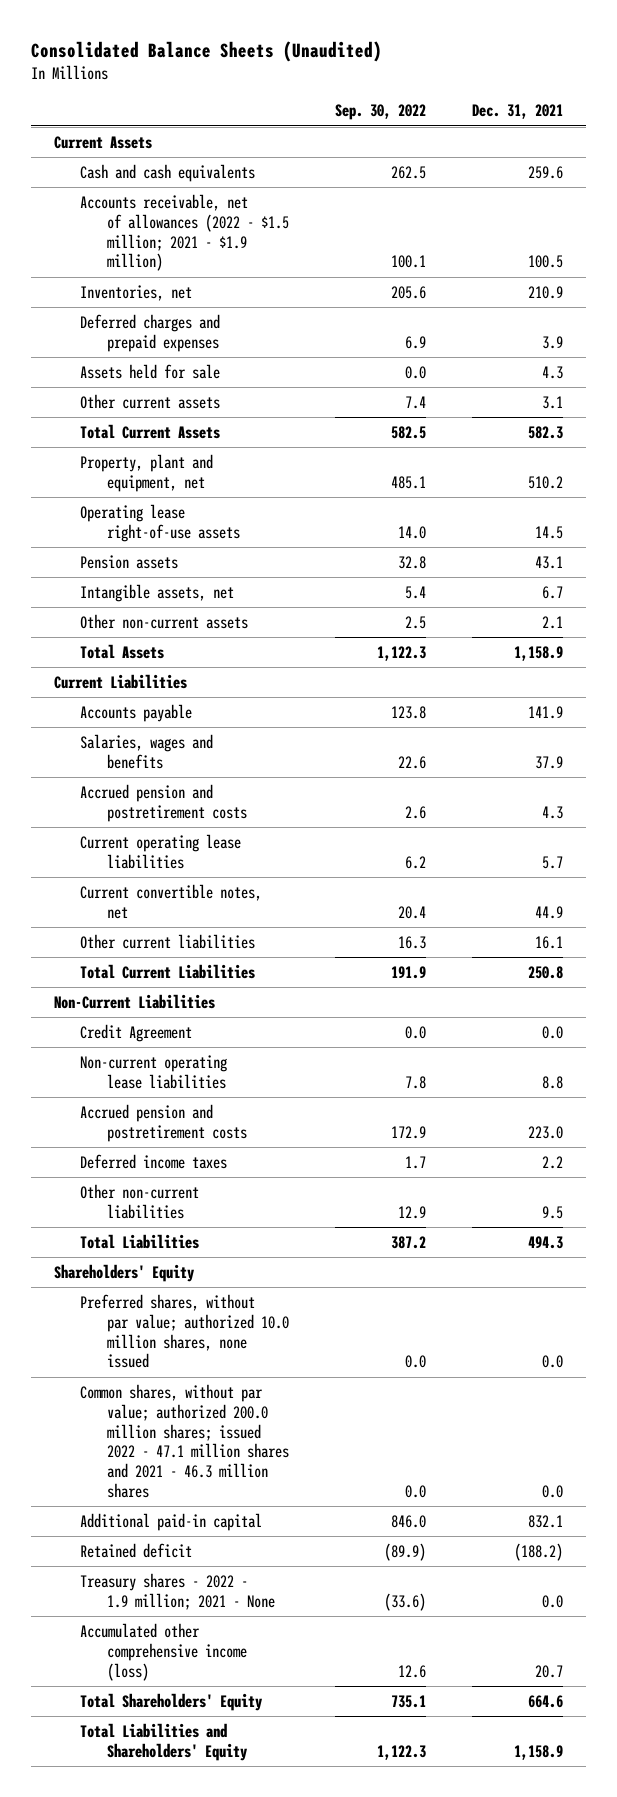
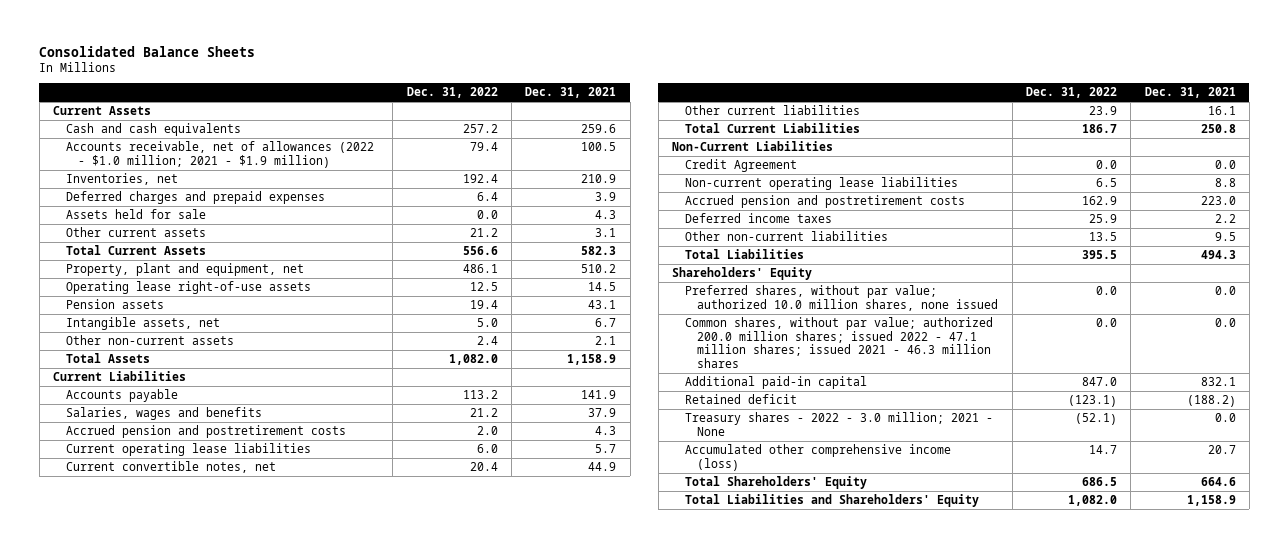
[30,40,382,62] Consolidated Balance Sheets (Unaudited) -> [39,45,256,57] Consolidated Balance Sheets
[334,104,426,121] Sep. 30, 2022 -> none
none -> [406,87,498,99] Dec. 31, 2022
[80,193,289,272] Accounts receivable, net of allowances (2022 - $1.5 million; 2021 - $1.9 million) -> [65,141,374,168] Accounts receivable, net of allowances (2022 - $1.0 million; 2021 - $1.9 million)
[80,1383,289,1499] Common shares, without par value; authorized 200.0 million shares; issued 2022 - 47.1 million shares and 2021 - 46.3 million shares -> [684,317,993,369] Common shares, without par value; authorized 200.0 million shares; issued 2022 - 47.1 million shares; issued 2021 - 46.3 million shares
[80,1572,275,1610] Treasury shares - 2022 - 1.9 million; 2021 - None -> [684,412,993,436] Treasury shares - 2022 - 3.0 million; 2021 - None

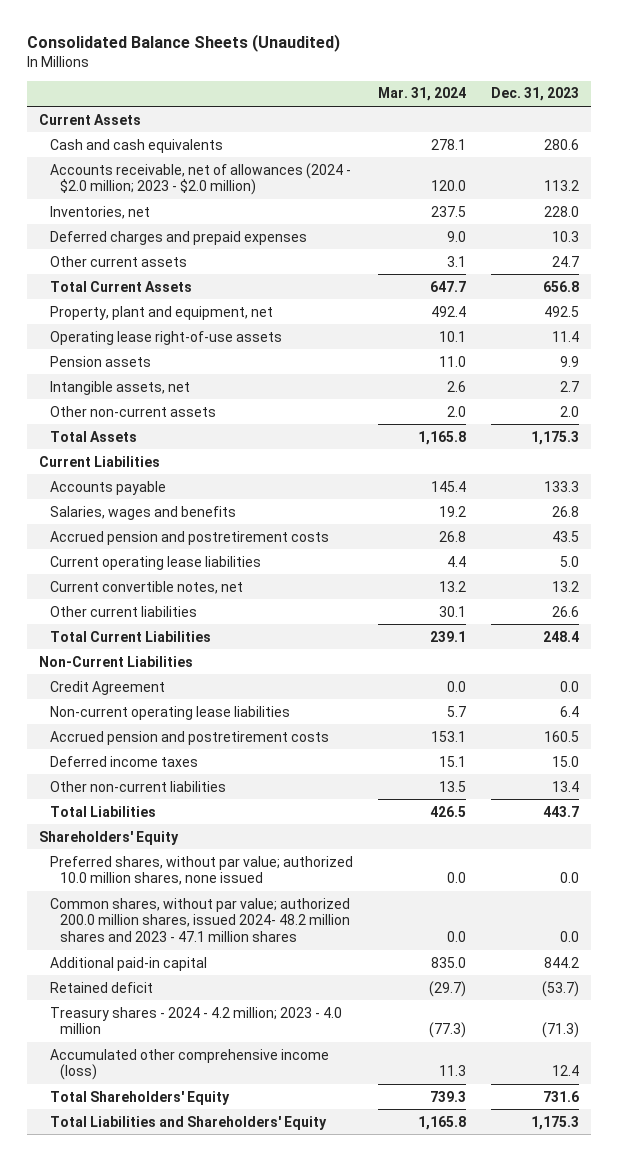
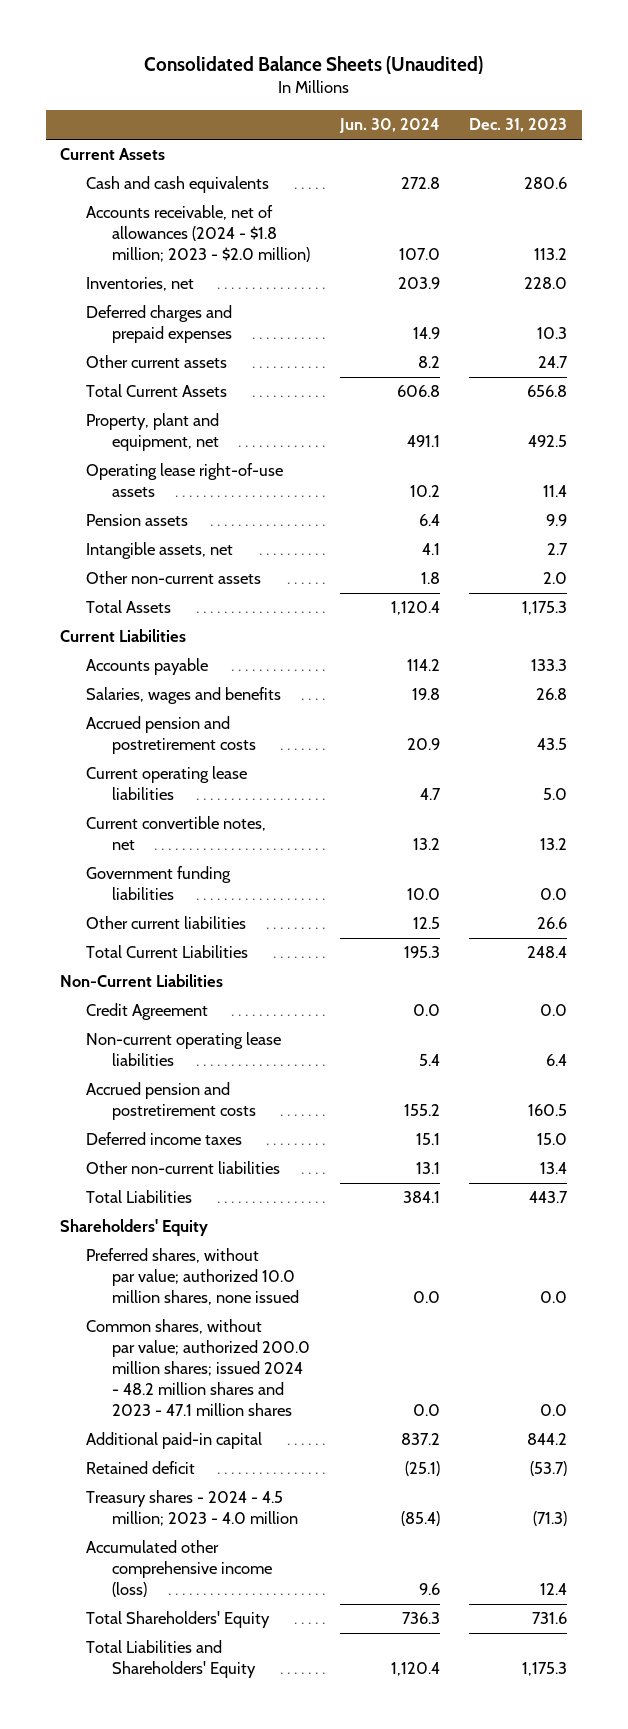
[377,87,466,102] Mar. 31, 2024 -> none
none -> [338,118,440,134] Jun. 30, 2024
[49,162,351,196] Accounts receivable, net of allowances (2024 - $2.0 million; 2023 - $2.0 million) -> [86,205,310,263] Accounts receivable, net of allowances (2024 - $1.8 million; 2023 - $2.0 million)
none -> [86,866,232,901] Government funding liabilities
[49,897,351,942] Common shares, without par value; authorized 200.0 million shares, issued 2024- 48.2 million shares and 2023 - 47.1 million shares -> [86,1319,310,1417] Common shares, without par value; authorized 200.0 million shares; issued 2024 - 48.2 million shares and 2023 - 47.1 million shares
[49,1006,342,1035] Treasury shares - 2024 - 4.2 million; 2023 - 4.0 million -> [86,1490,298,1527] Treasury shares - 2024 - 4.5 million; 2023 - 4.0 million

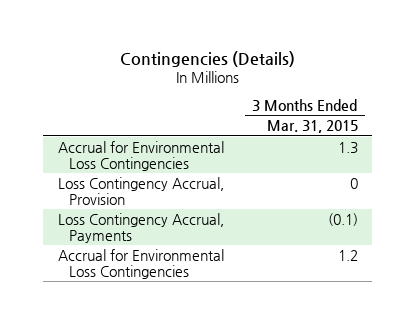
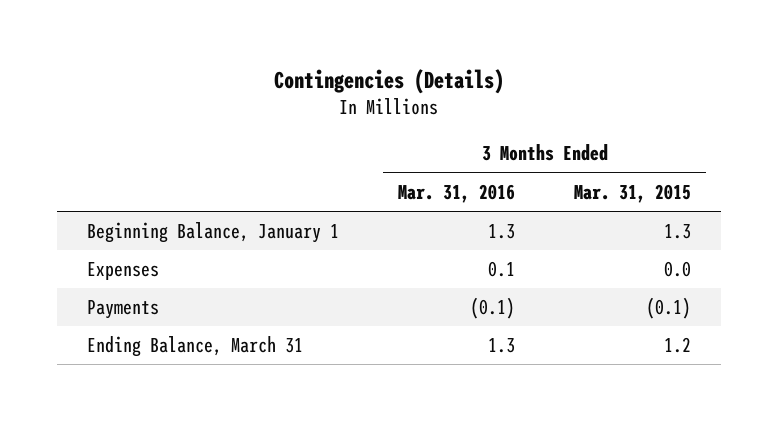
none -> [397,183,515,203] Mar. 31, 2016
[57,176,224,205] Loss Contingency Accrual, Provision -> none
[57,212,224,243] Loss Contingency Accrual, Payments -> none
[57,140,224,171] Accrual for Environmental Loss Contingencies -> [86,222,339,244] Beginning Balance, January 1
none -> [86,262,159,281] Expenses
none -> [86,300,159,320] Payments
[57,248,224,279] Accrual for Environmental Loss Contingencies -> [86,336,303,358] Ending Balance, March 31

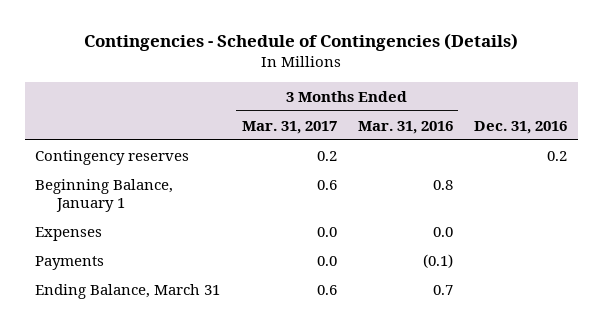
[273,68,504,94] Contingencies (Details) -> [84,33,519,52] Contingencies - Schedule of Contingencies (Details)
[574,183,692,203] Mar. 31, 2015 -> none
none -> [241,120,337,134] Mar. 31, 2017
none -> [474,120,568,134] Dec. 31, 2016
none -> [35,149,190,165] Contingency reserves
[487,224,515,240] 1.3 -> [433,179,454,190] 0.8
[487,261,515,278] 0.1 -> [433,226,454,237] 0.0
[487,338,515,354] 1.3 -> [433,284,454,295] 0.7

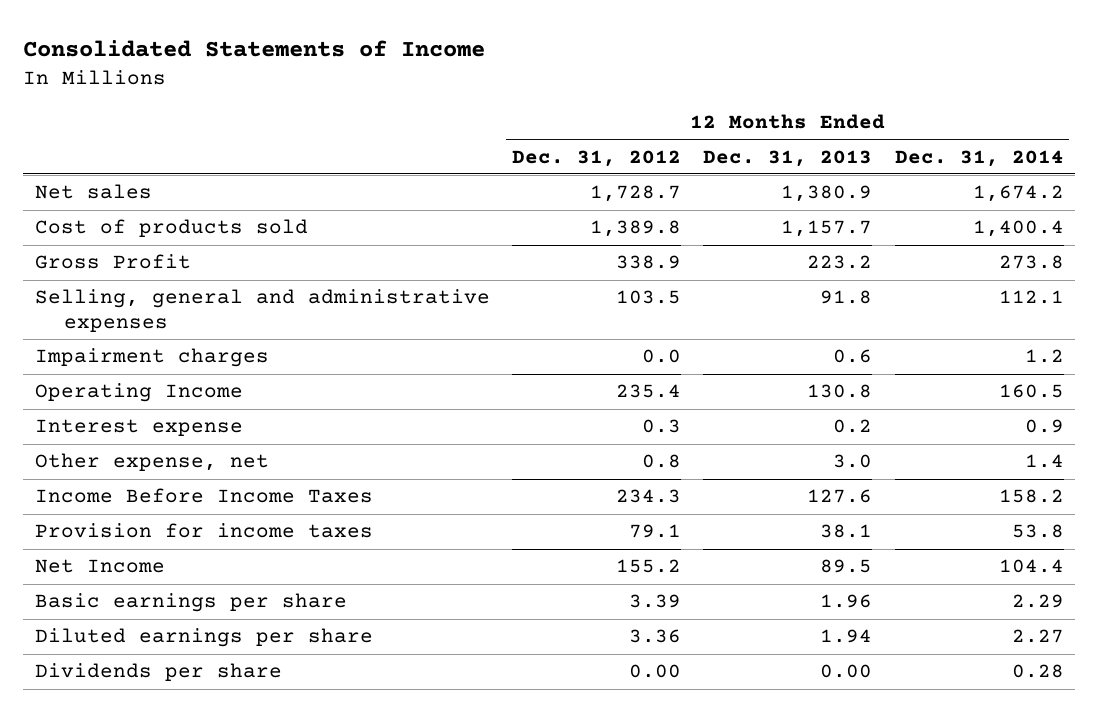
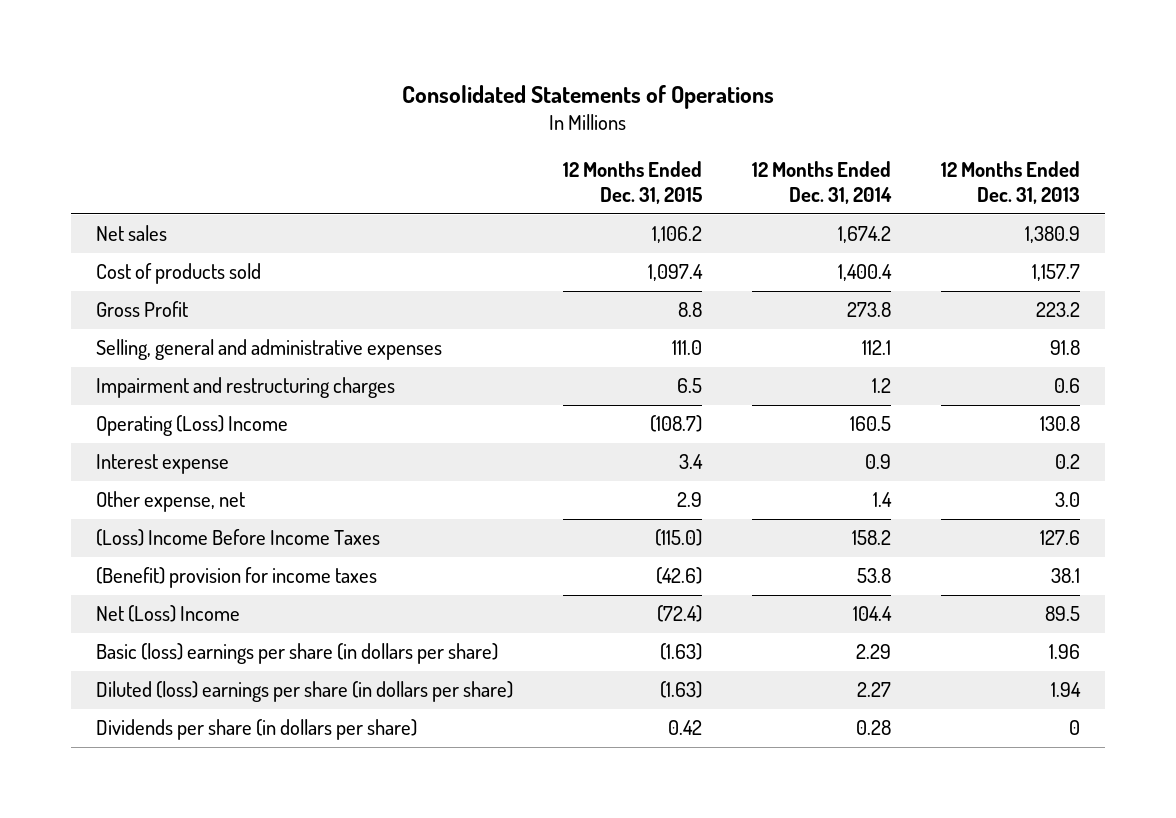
[23,39,486,57] Consolidated Statements of Income -> [402,84,775,109] Consolidated Statements of Operations
[511,149,681,167] Dec. 31, 2012 -> none
none -> [562,160,702,205] 12 Months Ended Dec. 31, 2015
[34,348,269,368] Impairment charges -> [95,377,395,399] Impairment and restructuring charges
[34,383,243,403] Operating Income -> [95,415,288,437] Operating (Loss) Income
[34,488,373,504] Income Before Income Taxes -> [95,529,380,547] (Loss) Income Before Income Taxes
[34,523,373,539] Provision for income taxes -> [95,567,377,589] (Benefit) provision for income taxes
[34,559,165,574] Net Income -> [95,605,240,623] Net (Loss) Income
[34,593,347,613] Basic earnings per share -> [95,643,498,665] Basic (loss) earnings per share (in dollars per share)
[34,628,373,648] Diluted earnings per share -> [95,681,513,703] Diluted (loss) earnings per share (in dollars per share)
[34,663,282,682] Dividends per share -> [95,719,417,741] Dividends per share (in dollars per share)
[820,664,873,679] 0.00 -> [1069,720,1081,736] 0

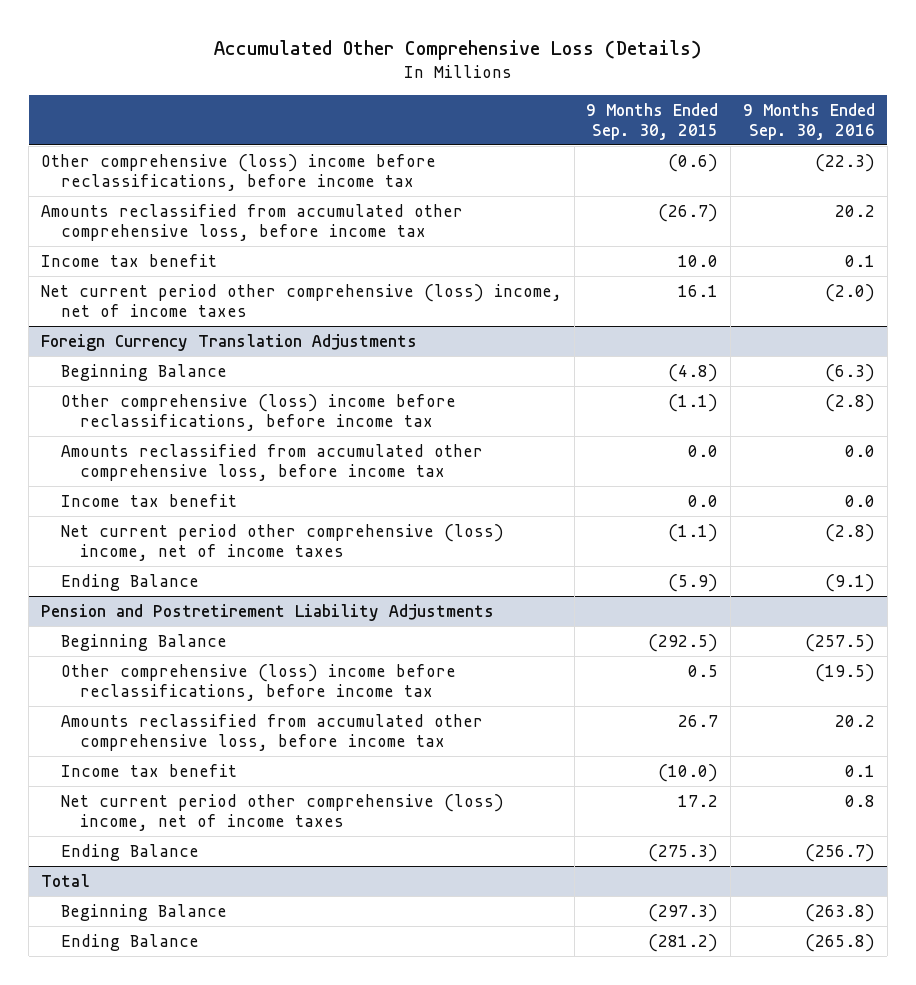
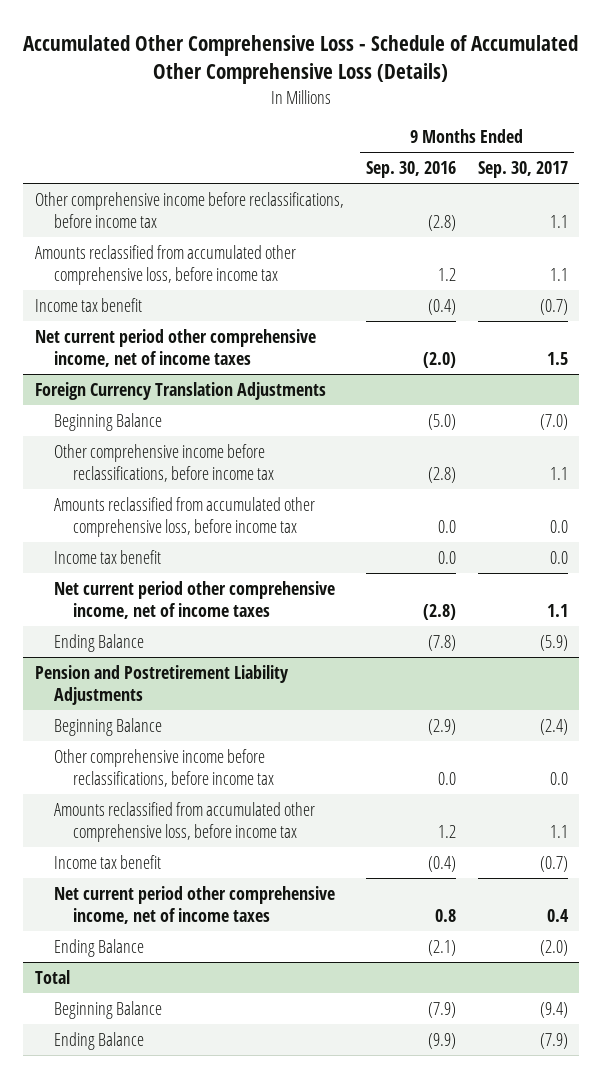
[213,39,702,60] Accumulated Other Comprehensive Loss (Details) -> [23,35,579,85] Accumulated Other Comprehensive Loss - Schedule of Accumulated Other Comprehensive Loss (Details)
[586,102,719,140] 9 Months Ended Sep. 30, 2015 -> none
none -> [478,161,569,179] Sep. 30, 2017
[40,154,436,191] Other comprehensive (loss) income before reclassifications, before income tax -> [34,191,344,229] Other comprehensive income before reclassifications, before income tax
[814,154,875,173] (22.3) -> [427,215,456,232] (2.8)
[834,205,875,218] 20.2 -> [437,268,456,282] 1.2
[844,255,875,268] 0.1 -> [427,298,456,315] (0.4)
[40,284,562,317] Net current period other comprehensive (loss) income, net of income taxes -> [34,328,316,368] Net current period other comprehensive income, net of income taxes
[824,364,875,383] (6.3) -> [427,413,456,430] (5.0)
[60,394,456,431] Other comprehensive (loss) income before reclassifications, before income tax -> [53,443,275,483] Other comprehensive income before reclassifications, before income tax
[60,524,504,561] Net current period other comprehensive (loss) income, net of income taxes -> [53,580,335,620] Net current period other comprehensive income, net of income taxes
[824,574,875,593] (9.1) -> [427,634,456,651] (7.8)
[804,634,875,653] (257.5) -> [427,718,456,735] (2.9)
[60,664,456,701] Other comprehensive (loss) income before reclassifications, before income tax -> [53,748,275,788] Other comprehensive income before reclassifications, before income tax
[814,664,875,683] (19.5) -> [437,772,456,786] 0.0
[834,715,875,728] 20.2 -> [437,825,456,839] 1.2
[844,765,875,778] 0.1 -> [427,855,456,872] (0.4)
[60,794,504,831] Net current period other comprehensive (loss) income, net of income taxes -> [53,885,335,925] Net current period other comprehensive income, net of income taxes
[804,844,875,863] (256.7) -> [427,939,456,956] (2.1)
[804,904,875,923] (263.8) -> [427,1001,456,1018] (7.9)
[804,934,875,953] (265.8) -> [427,1032,456,1049] (9.9)

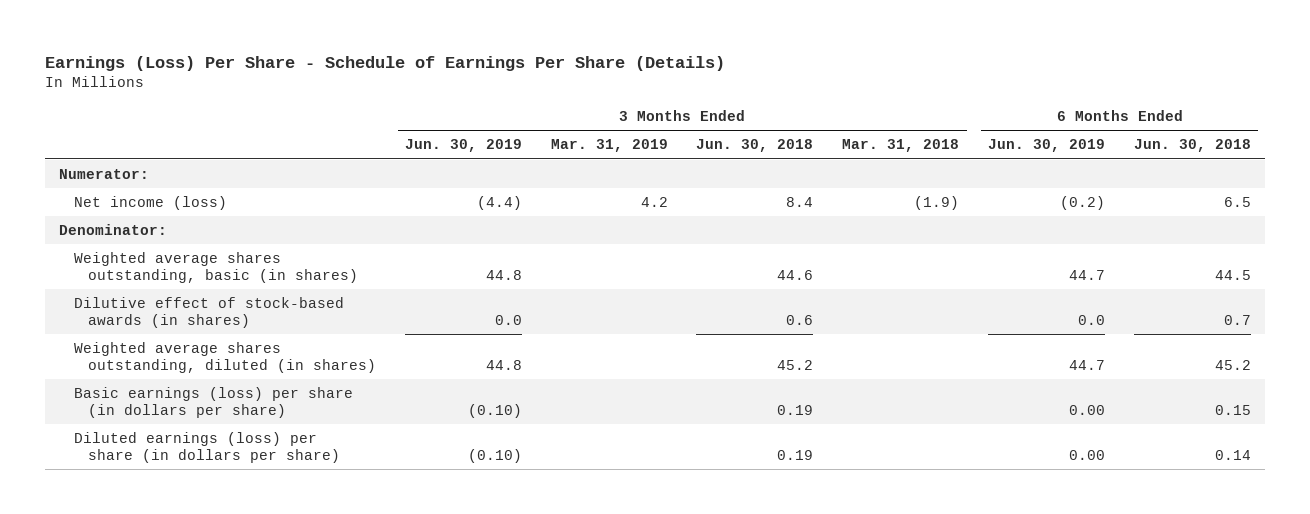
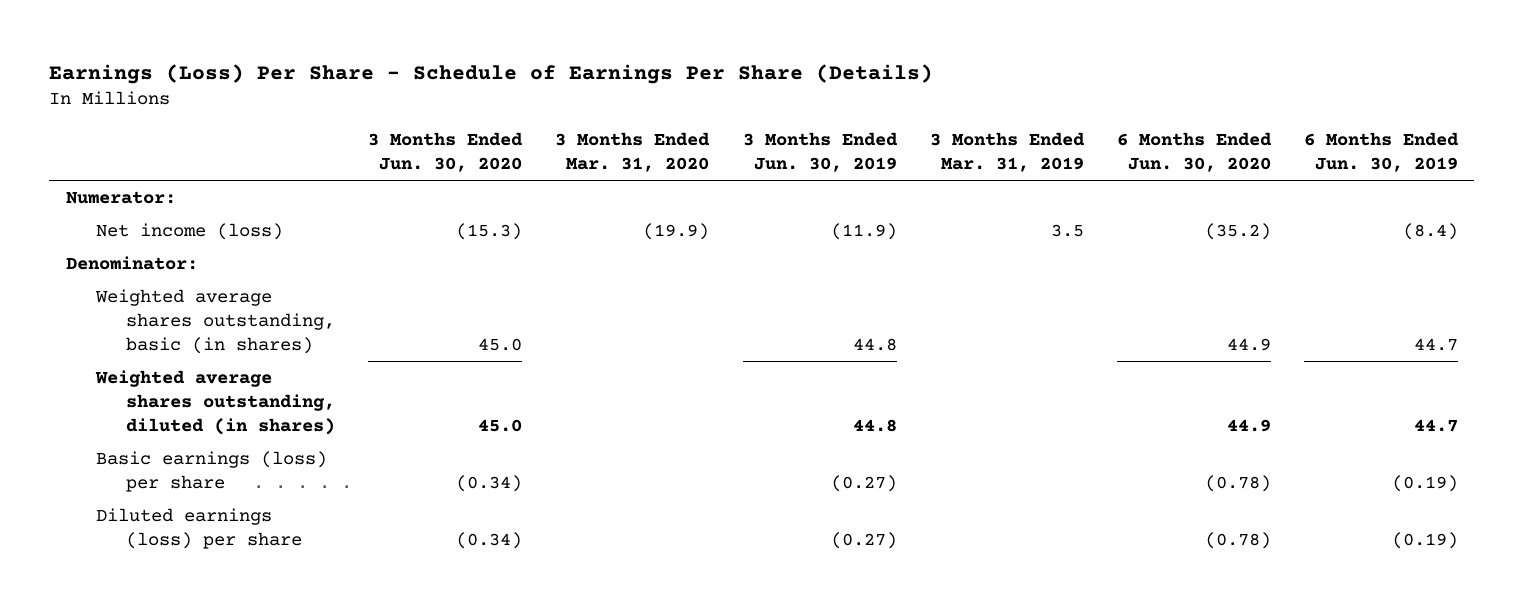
[696,139,814,153] Jun. 30, 2018 -> none
[842,139,960,153] Mar. 31, 2018 -> none
[1134,139,1252,153] Jun. 30, 2018 -> none
none -> [368,132,524,173] 3 Months Ended Jun. 30, 2020
none -> [555,132,711,173] 3 Months Ended Mar. 31, 2020
none -> [1116,132,1272,173] 6 Months Ended Jun. 30, 2020
[476,195,522,210] (4.4) -> [830,223,897,241] (11.9)
[640,196,668,207] 4.2 -> [1050,224,1084,238] 3.5
[1060,195,1106,210] (0.2) -> [1402,223,1458,241] (8.4)
[73,296,344,328] Dilutive effect of stock-based awards (in shares) -> none
[73,386,353,418] Basic earnings (loss) per share (in dollars per share) -> [96,451,328,492] Basic earnings (loss) per share
[467,403,522,418] (0.10) -> [830,474,897,492] (0.27)
[1069,404,1106,415] 0.00 -> [1391,474,1458,492] (0.19)
[73,431,340,463] Diluted earnings (loss) per share (in dollars per share) -> [96,508,303,549] Diluted earnings (loss) per share
[467,448,522,463] (0.10) -> [830,531,897,549] (0.27)
[1069,449,1106,460] 0.00 -> [1391,531,1458,549] (0.19)

